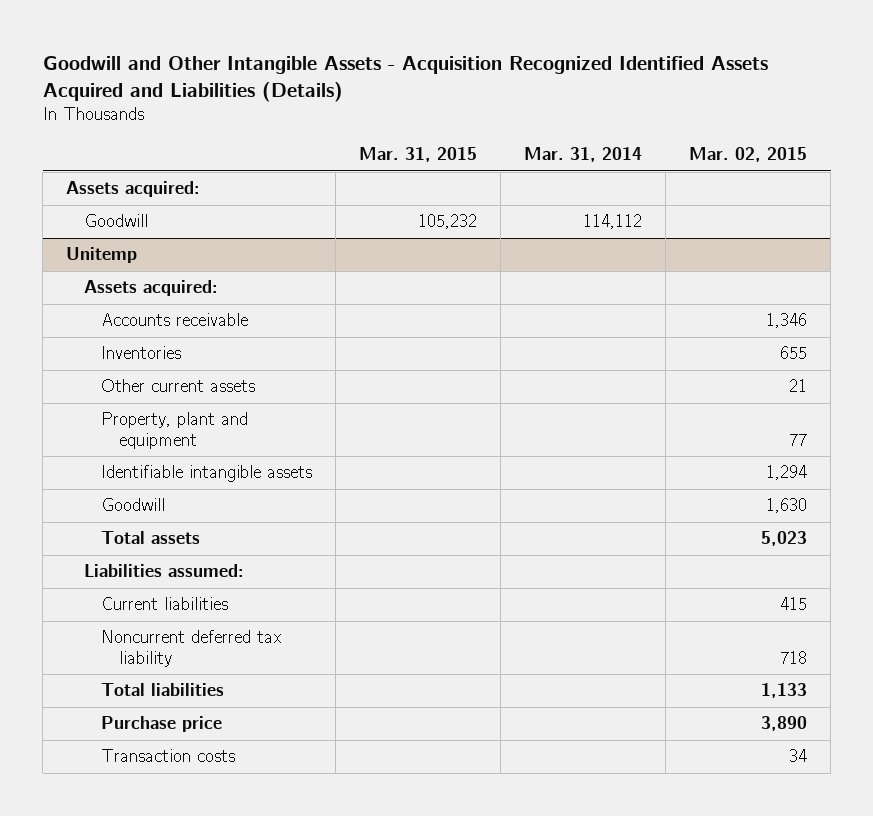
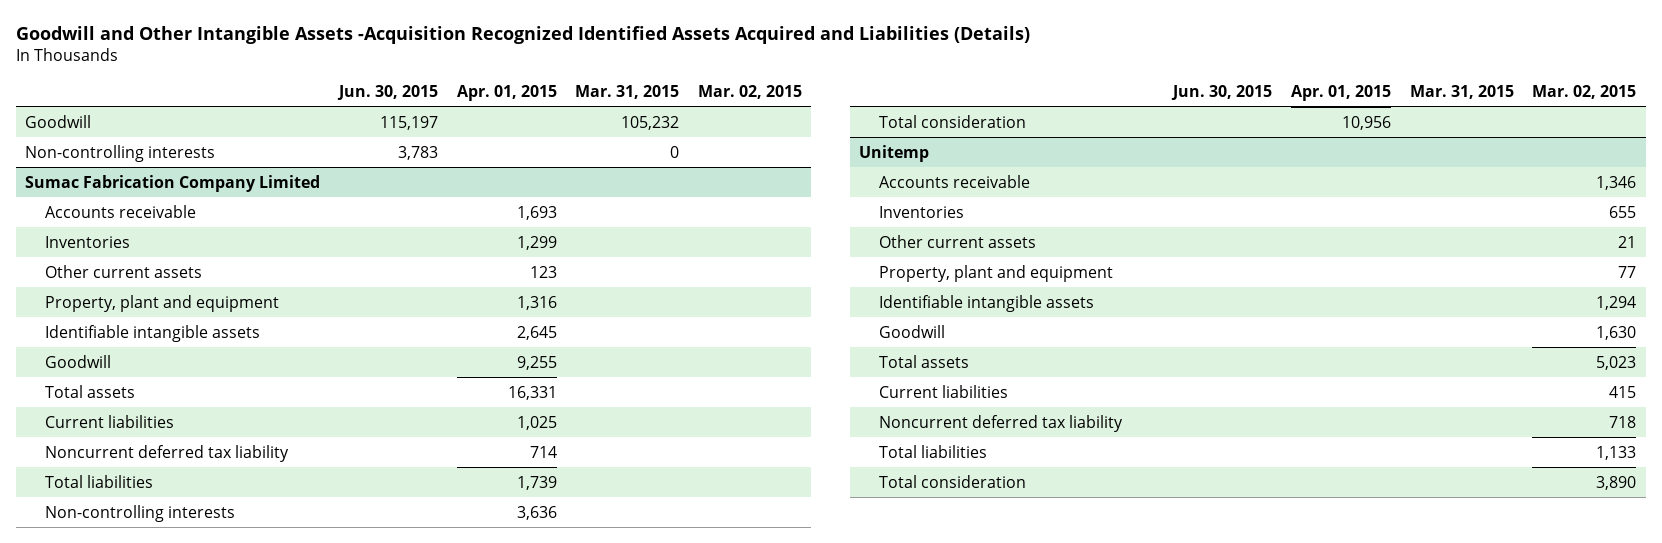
[42,55,768,102] Goodwill and Other Intangible Assets - Acquisition Recognized Identified Assets Acquired and Liabilities (Details) -> [15,25,1030,44] Goodwill and Other Intangible Assets -Acquisition Recognized Identified Assets Acquired and Liabilities (Details)
[524,147,643,163] Mar. 31, 2014 -> none
none -> [336,84,438,100] Jun. 30, 2015
none -> [456,84,557,101] Apr. 01, 2015
[66,181,201,198] Assets acquired: -> none
none -> [25,144,216,162] Non-controlling interests
none -> [25,174,321,192] Sumac Fabrication Company Limited
none -> [44,204,196,218] Accounts receivable
none -> [44,235,130,248] Inventories
none -> [44,264,202,278] Other current assets
none -> [44,294,279,312] Property, plant and equipment
none -> [44,324,260,342] Identifiable intangible assets
none -> [44,354,111,368] Goodwill
none -> [44,384,135,398] Total assets
none -> [44,414,174,428] Current liabilities
none -> [44,444,289,462] Noncurrent deferred tax liability
none -> [44,474,153,488] Total liabilities
none -> [44,504,235,522] Non-controlling interests
none -> [879,114,1027,128] Total consideration
[83,280,218,297] Assets acquired: -> none
[83,564,244,578] Liabilities assumed: -> none
[101,749,236,763] Transaction costs -> none
[101,716,223,733] Purchase price -> [879,474,1027,488] Total consideration

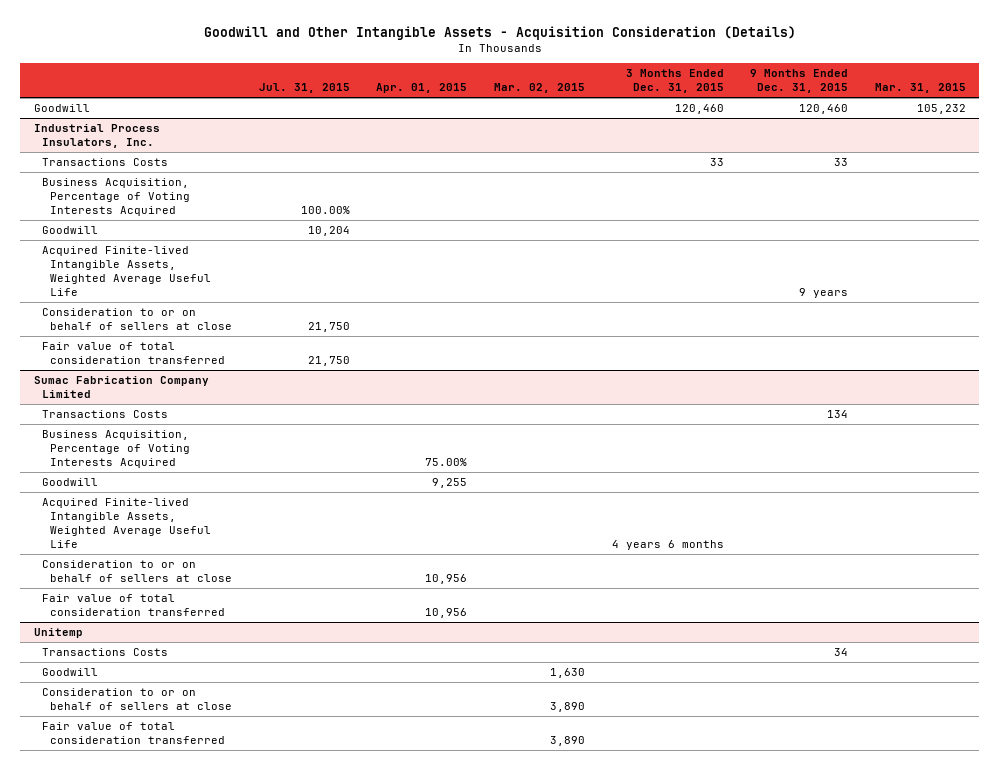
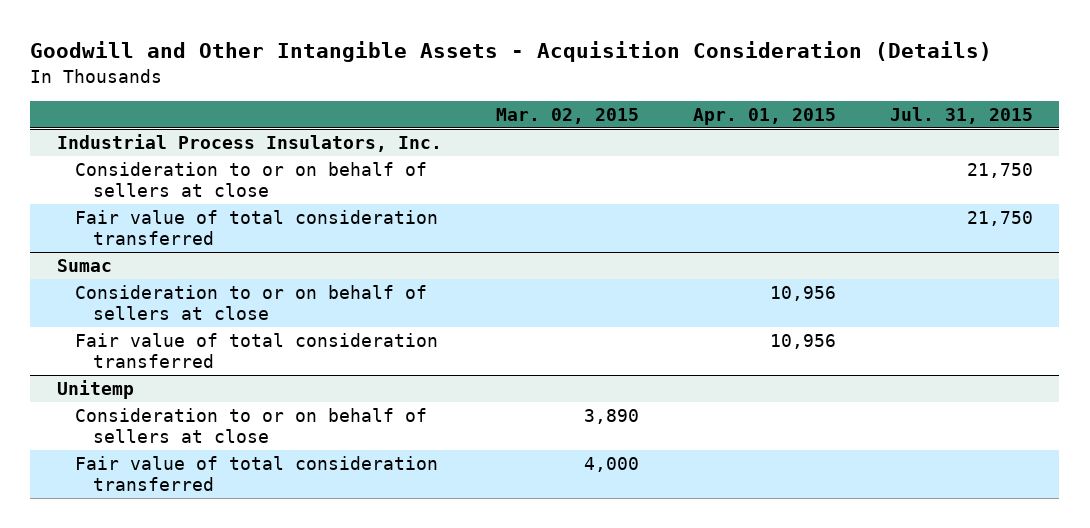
[625,69,724,94] 3 Months Ended Dec. 31, 2015 -> none
[750,69,849,94] 9 Months Ended Dec. 31, 2015 -> none
[874,83,966,94] Mar. 31, 2015 -> none
[33,103,90,112] Goodwill -> none
[41,157,168,166] Transactions Costs -> none
[41,177,191,217] Business Acquisition, Percentage of Voting Interests Acquired -> none
[41,225,98,234] Goodwill -> none
[41,245,212,297] Acquired Finite-lived Intangible Assets, Weighted Average Useful Life -> none
[41,409,168,418] Transactions Costs -> none
[41,429,191,469] Business Acquisition, Percentage of Voting Interests Acquired -> none
[41,477,98,486] Goodwill -> none
[41,497,212,549] Acquired Finite-lived Intangible Assets, Weighted Average Useful Life -> none
[33,375,209,399] Sumac Fabrication Company Limited -> [57,259,113,273] Sumac
[41,647,168,656] Transactions Costs -> none
[41,667,98,676] Goodwill -> none
[549,736,585,747] 3,890 -> [583,457,639,473] 4,000

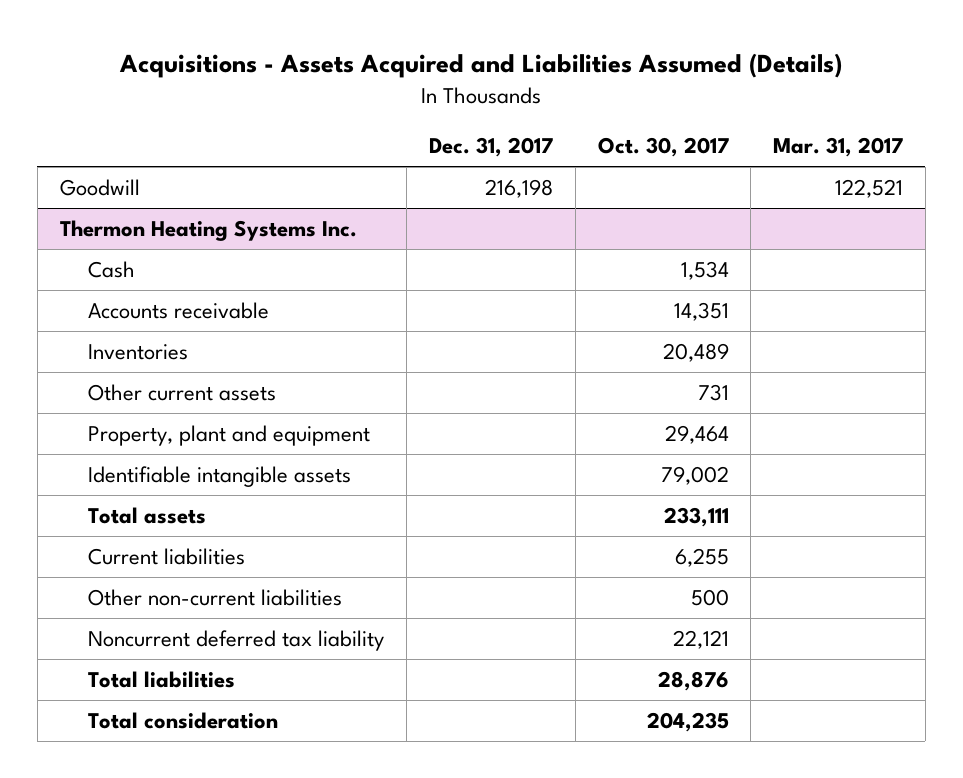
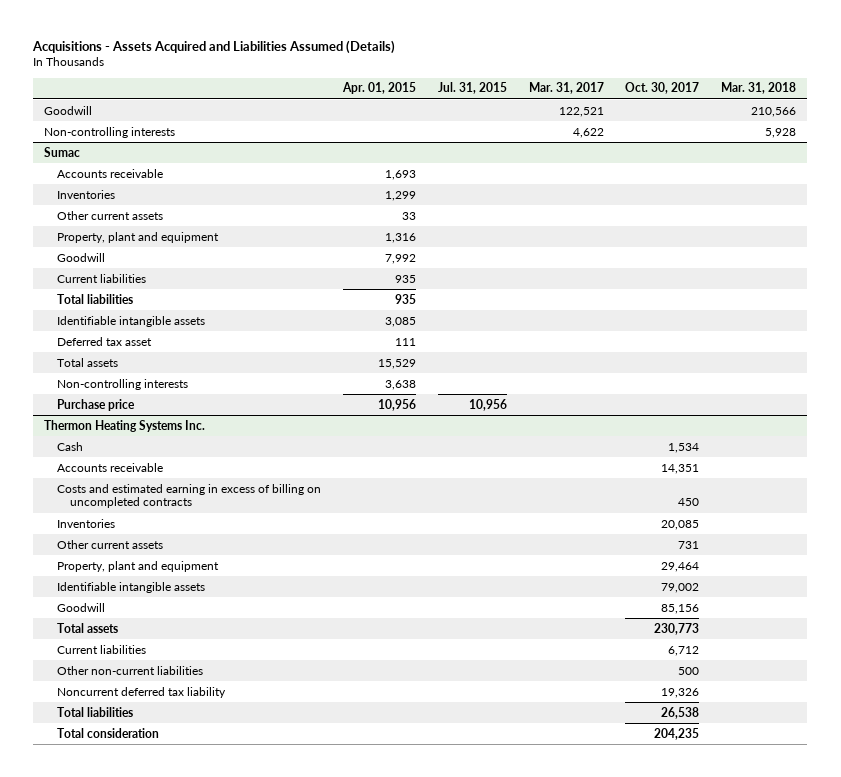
[428,137,553,158] Dec. 31, 2017 -> none
none -> [341,82,416,95] Apr. 01, 2015
none -> [437,82,507,95] Jul. 31, 2015
none -> [721,82,797,95] Mar. 31, 2018
none -> [44,126,176,138] Non-controlling interests
none -> [44,146,81,157] Sumac
none -> [57,168,164,178] Accounts receivable
none -> [57,189,116,199] Inventories
none -> [57,210,164,220] Other current assets
none -> [57,231,220,243] Property, plant and equipment
none -> [57,252,106,262] Goodwill
none -> [57,273,147,283] Current liabilities
none -> [57,293,134,304] Total liabilities
none -> [57,315,206,327] Identifiable intangible assets
none -> [57,336,153,346] Deferred tax asset
none -> [57,357,119,367] Total assets
none -> [57,378,189,390] Non-controlling interests
none -> [57,398,136,411] Purchase price
none -> [57,483,322,509] Costs and estimated earning in excess of billing on uncompleted contracts
[662,343,729,363] 20,489 -> [661,519,700,530] 20,085
none -> [57,602,106,612] Goodwill
[663,507,729,528] 233,111 -> [654,622,700,635] 230,773
[674,548,729,568] 6,255 -> [668,645,700,656] 6,712
[672,630,729,650] 22,121 -> [661,687,700,698] 19,326
[657,671,729,692] 28,876 -> [661,706,700,719] 26,538

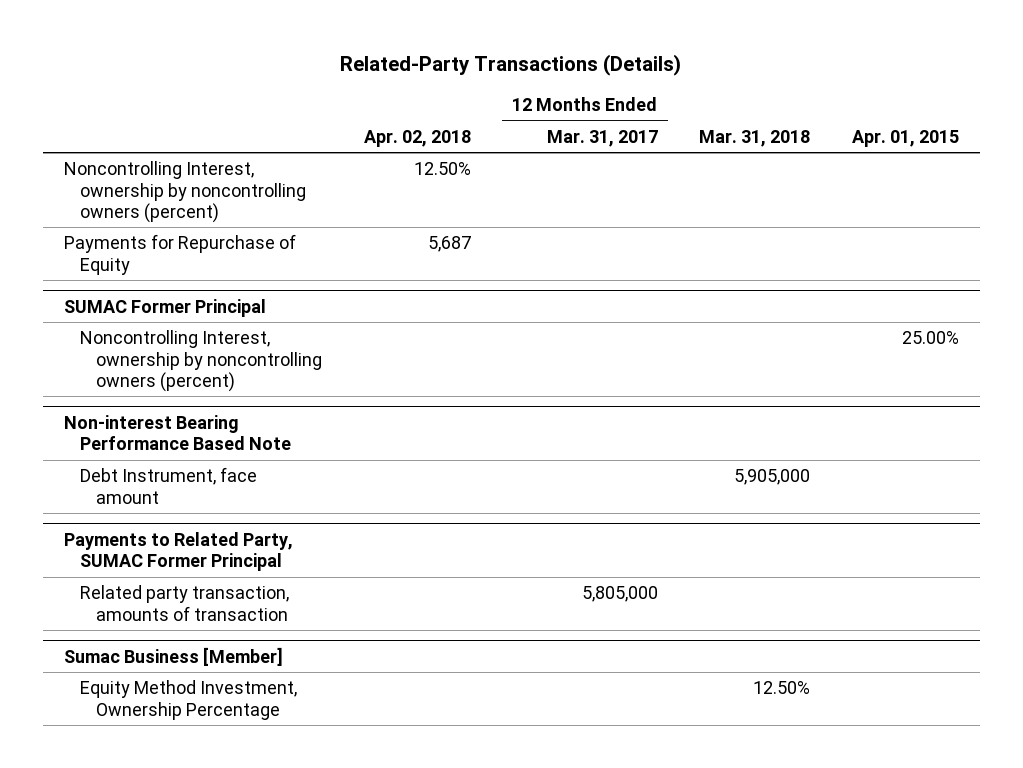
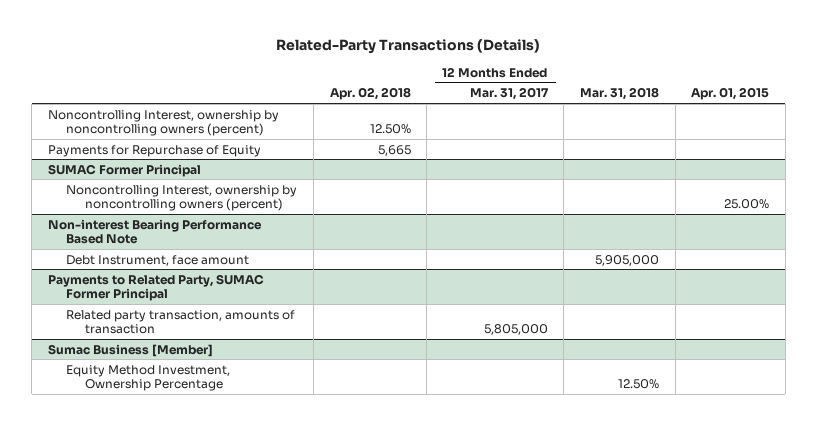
[427,236,471,253] 5,687 -> [377,144,411,156] 5,665

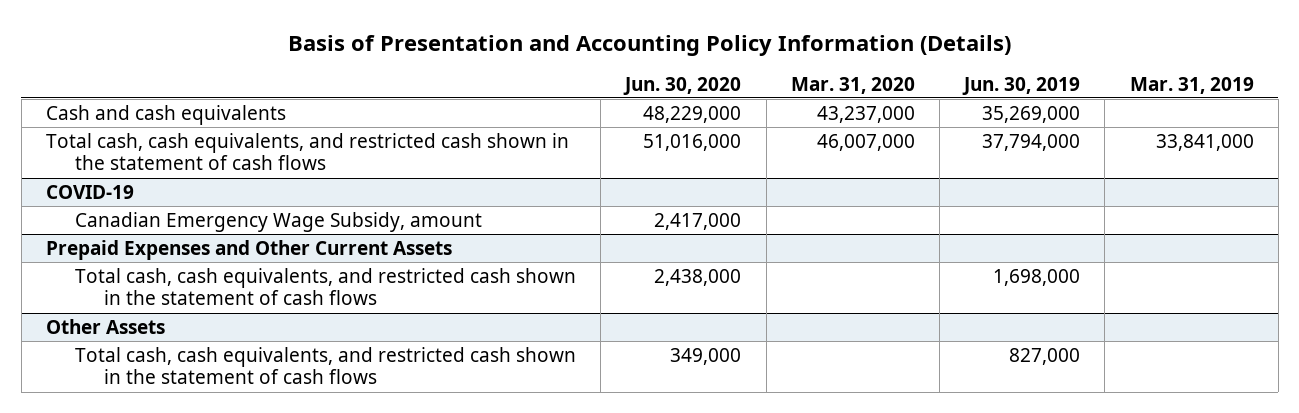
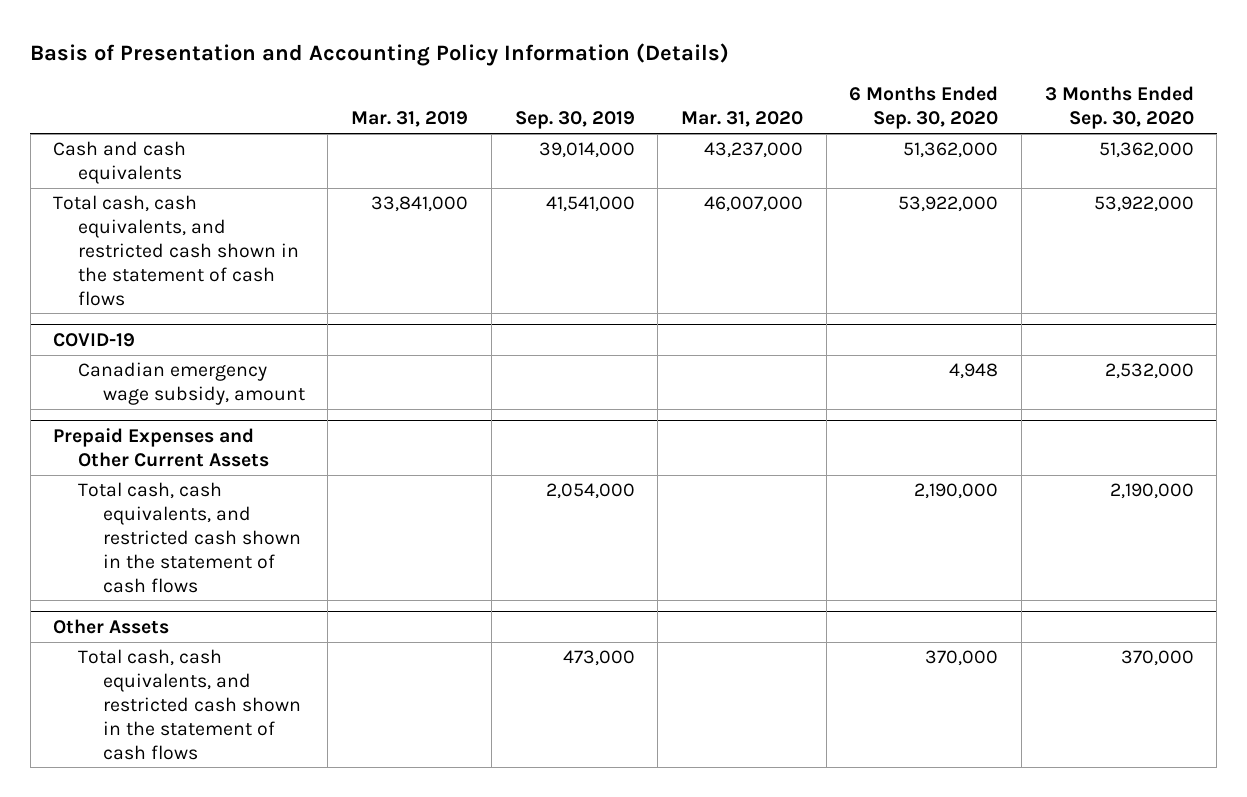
[623,76,742,95] Jun. 30, 2020 -> none
[962,76,1081,95] Jun. 30, 2019 -> none
none -> [514,111,635,130] Sep. 30, 2019
none -> [849,86,999,130] 6 Months Ended Sep. 30, 2020
none -> [1044,86,1194,130] 3 Months Ended Sep. 30, 2020
[75,212,483,233] Canadian Emergency Wage Subsidy, amount -> [78,362,305,405] Canadian emergency wage subsidy, amount

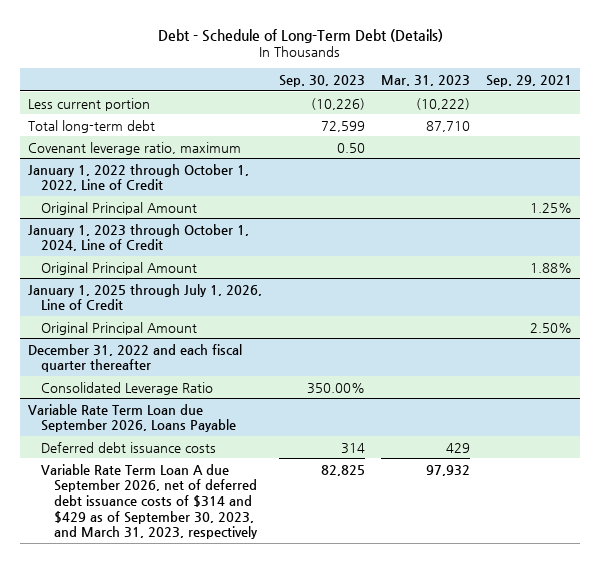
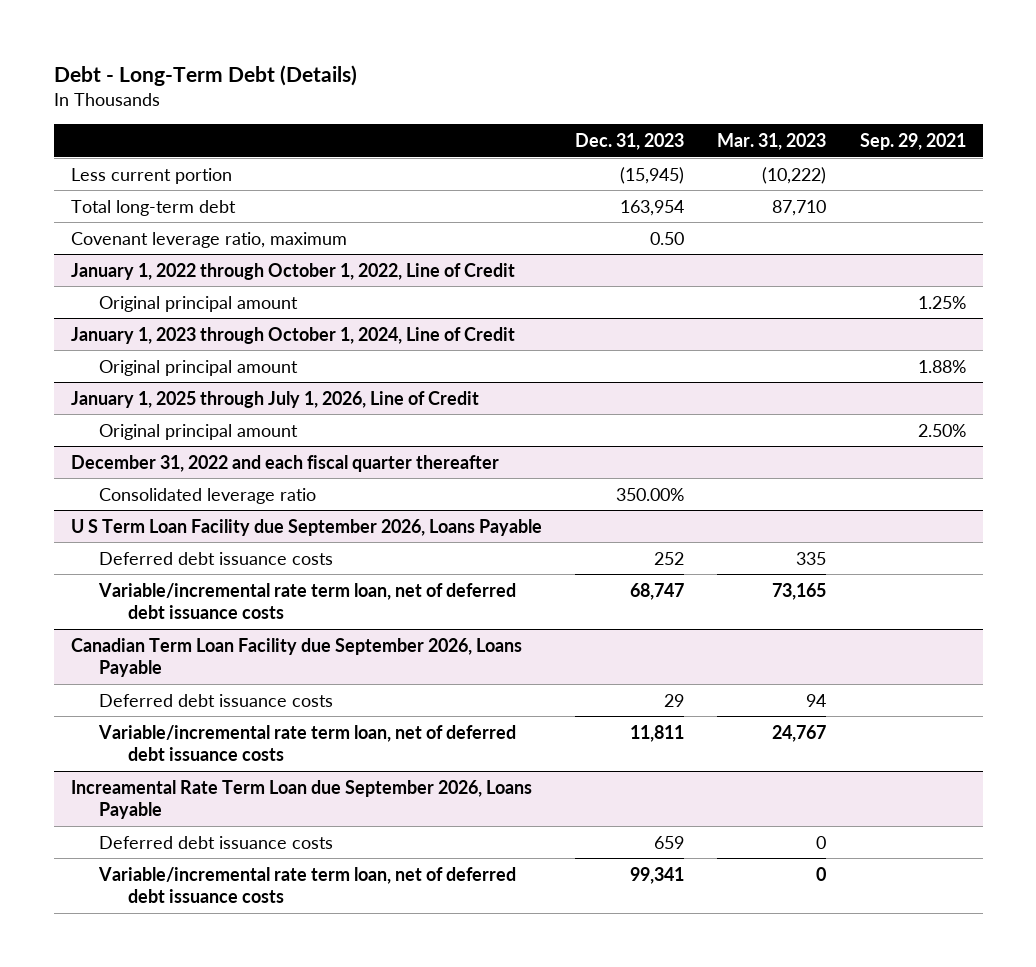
[158,28,444,43] Debt - Schedule of Long-Term Debt (Details) -> [53,64,357,86] Debt - Long-Term Debt (Details)
[278,75,365,88] Sep. 30, 2023 -> none
none -> [574,132,684,150] Dec. 31, 2023
[41,201,198,215] Original Principal Amount -> [99,295,299,312] Original principal amount
[41,261,198,275] Original Principal Amount -> [99,359,299,376] Original principal amount
[41,321,198,335] Original Principal Amount -> [99,423,299,440] Original principal amount
[41,381,214,395] Consolidated Leverage Ratio -> [99,487,317,504] Consolidated leverage ratio
none -> [70,518,542,536] U S Term Loan Facility due September 2026, Loans Payable
none -> [99,551,334,565] Deferred debt issuance costs
none -> [98,582,517,619] Variable/incremental rate term loan, net of deferred debt issuance costs
none -> [70,637,522,677] Canadian Term Loan Facility due September 2026, Loans Payable
none -> [99,693,334,707] Deferred debt issuance costs
none -> [98,724,517,761] Variable/incremental rate term loan, net of deferred debt issuance costs
[28,403,237,433] Variable Rate Term Loan due September 2026, Loans Payable -> [70,779,532,819] Increamental Rate Term Loan due September 2026, Loans Payable
[445,442,470,453] 429 -> [816,835,827,849] 0
[41,463,258,540] Variable Rate Term Loan A due September 2026, net of deferred debt issuance costs of $314 and $429 as of September 30, 2023, and March 31, 2023, respectively -> [98,866,517,903] Variable/incremental rate term loan, net of deferred debt issuance costs
[425,464,470,476] 97,932 -> [816,866,827,881] 0

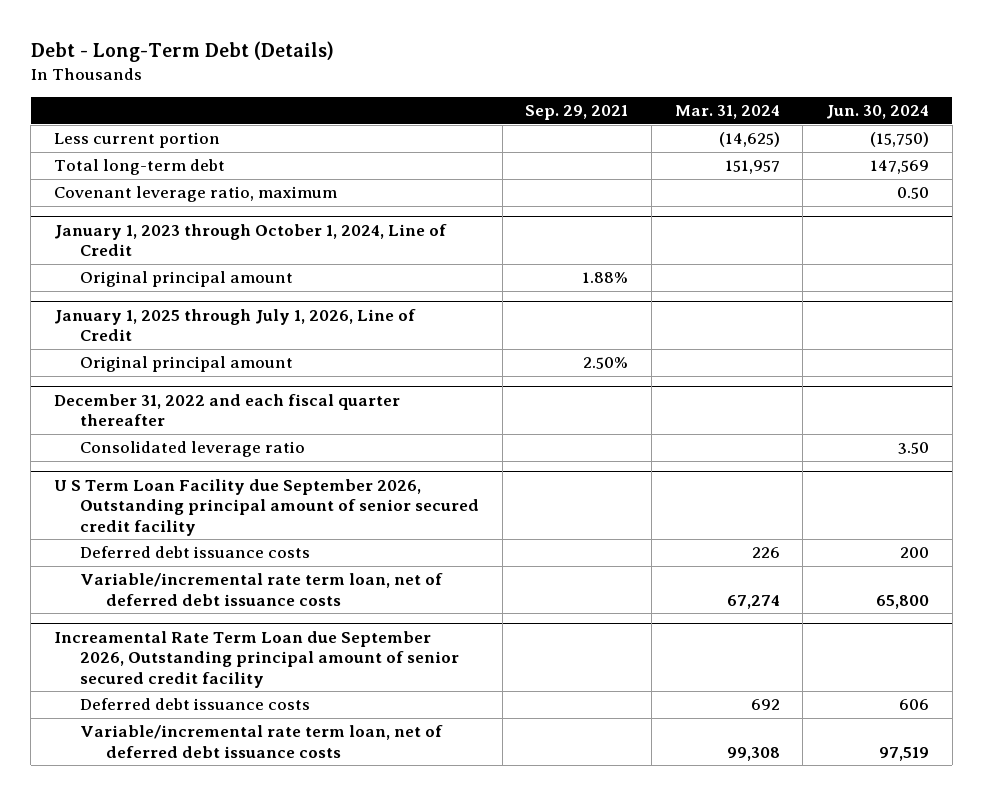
[574,132,684,150] Dec. 31, 2023 -> none
[717,132,827,150] Mar. 31, 2023 -> none
none -> [674,105,780,120] Mar. 31, 2024
none -> [825,105,929,120] Jun. 30, 2024
[70,262,515,280] January 1, 2022 through October 1, 2022, Line of Credit -> none
[99,295,299,312] Original principal amount -> none
[70,518,542,536] U S Term Loan Facility due September 2026, Loans Payable -> [53,478,479,536] U S Term Loan Facility due September 2026, Outstanding principal amount of senior secured credit facility
[70,637,522,677] Canadian Term Loan Facility due September 2026, Loans Payable -> none
[99,693,334,707] Deferred debt issuance costs -> none
[98,724,517,761] Variable/incremental rate term loan, net of deferred debt issuance costs -> none
[70,779,532,819] Increamental Rate Term Loan due September 2026, Loans Payable -> none
[99,835,334,849] Deferred debt issuance costs -> none
[98,866,517,903] Variable/incremental rate term loan, net of deferred debt issuance costs -> none
none -> [53,630,459,688] Increamental Rate Term Loan due September 2026, Outstanding principal amount of senior secured credit facility
none -> [79,698,310,711] Deferred debt issuance costs
none -> [79,725,443,758] Variable/incremental rate term loan, net of deferred debt issuance costs

